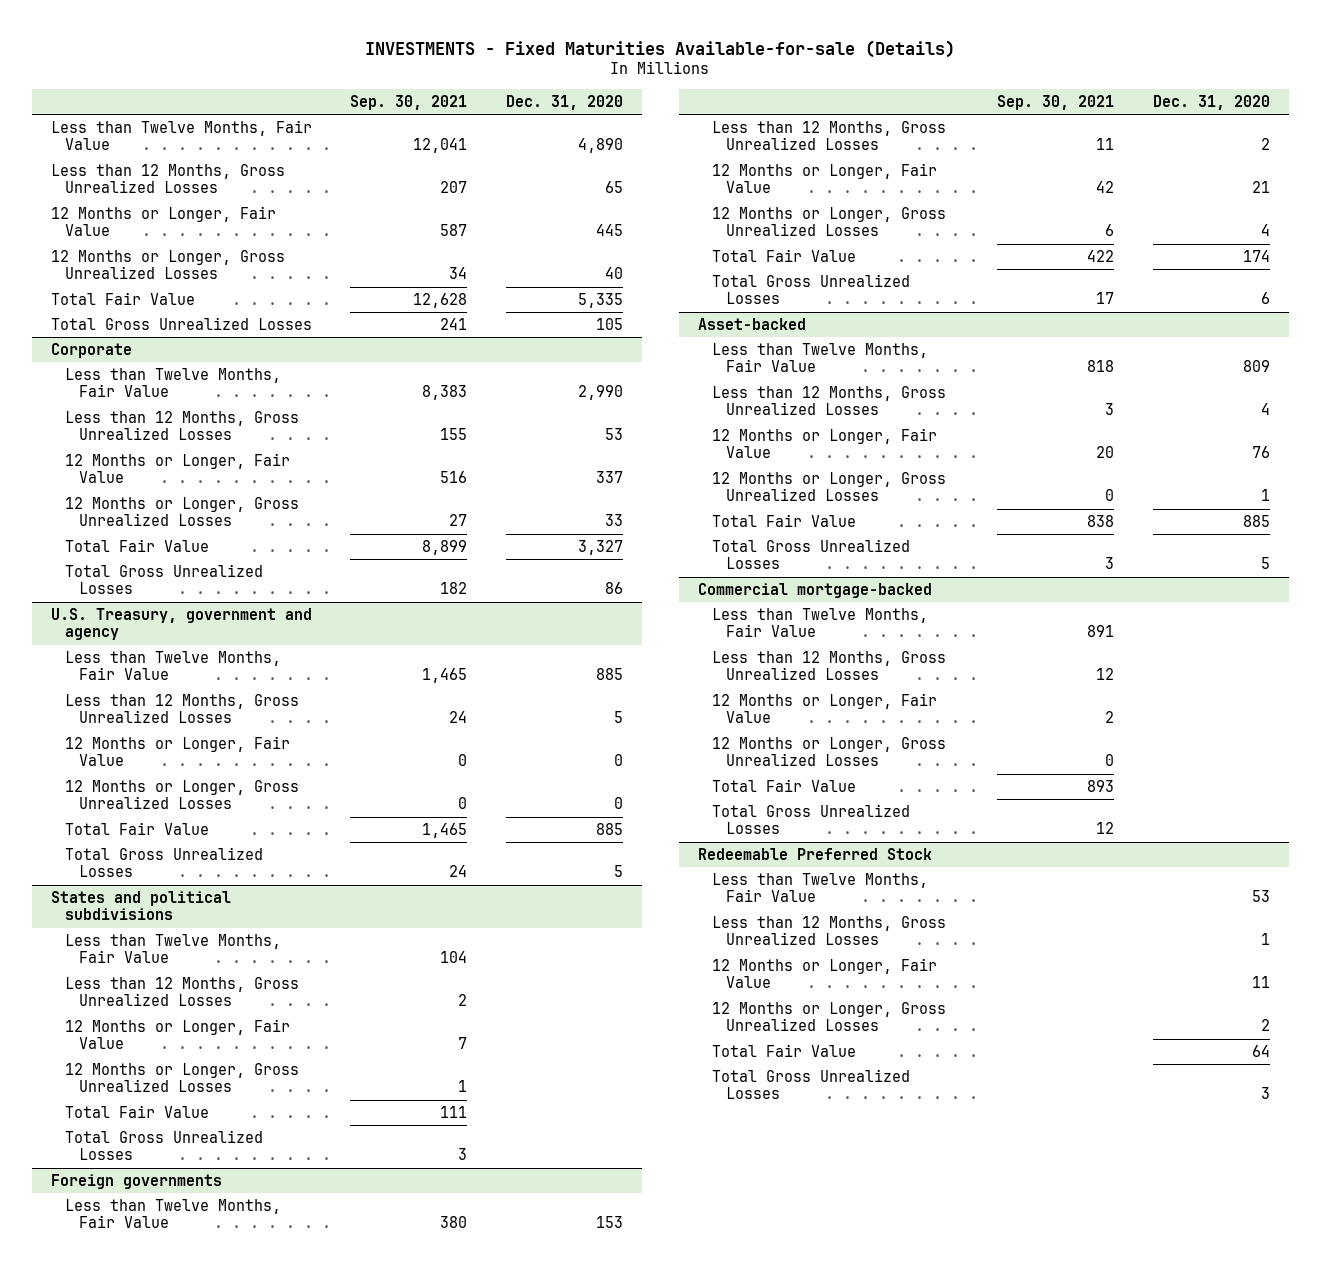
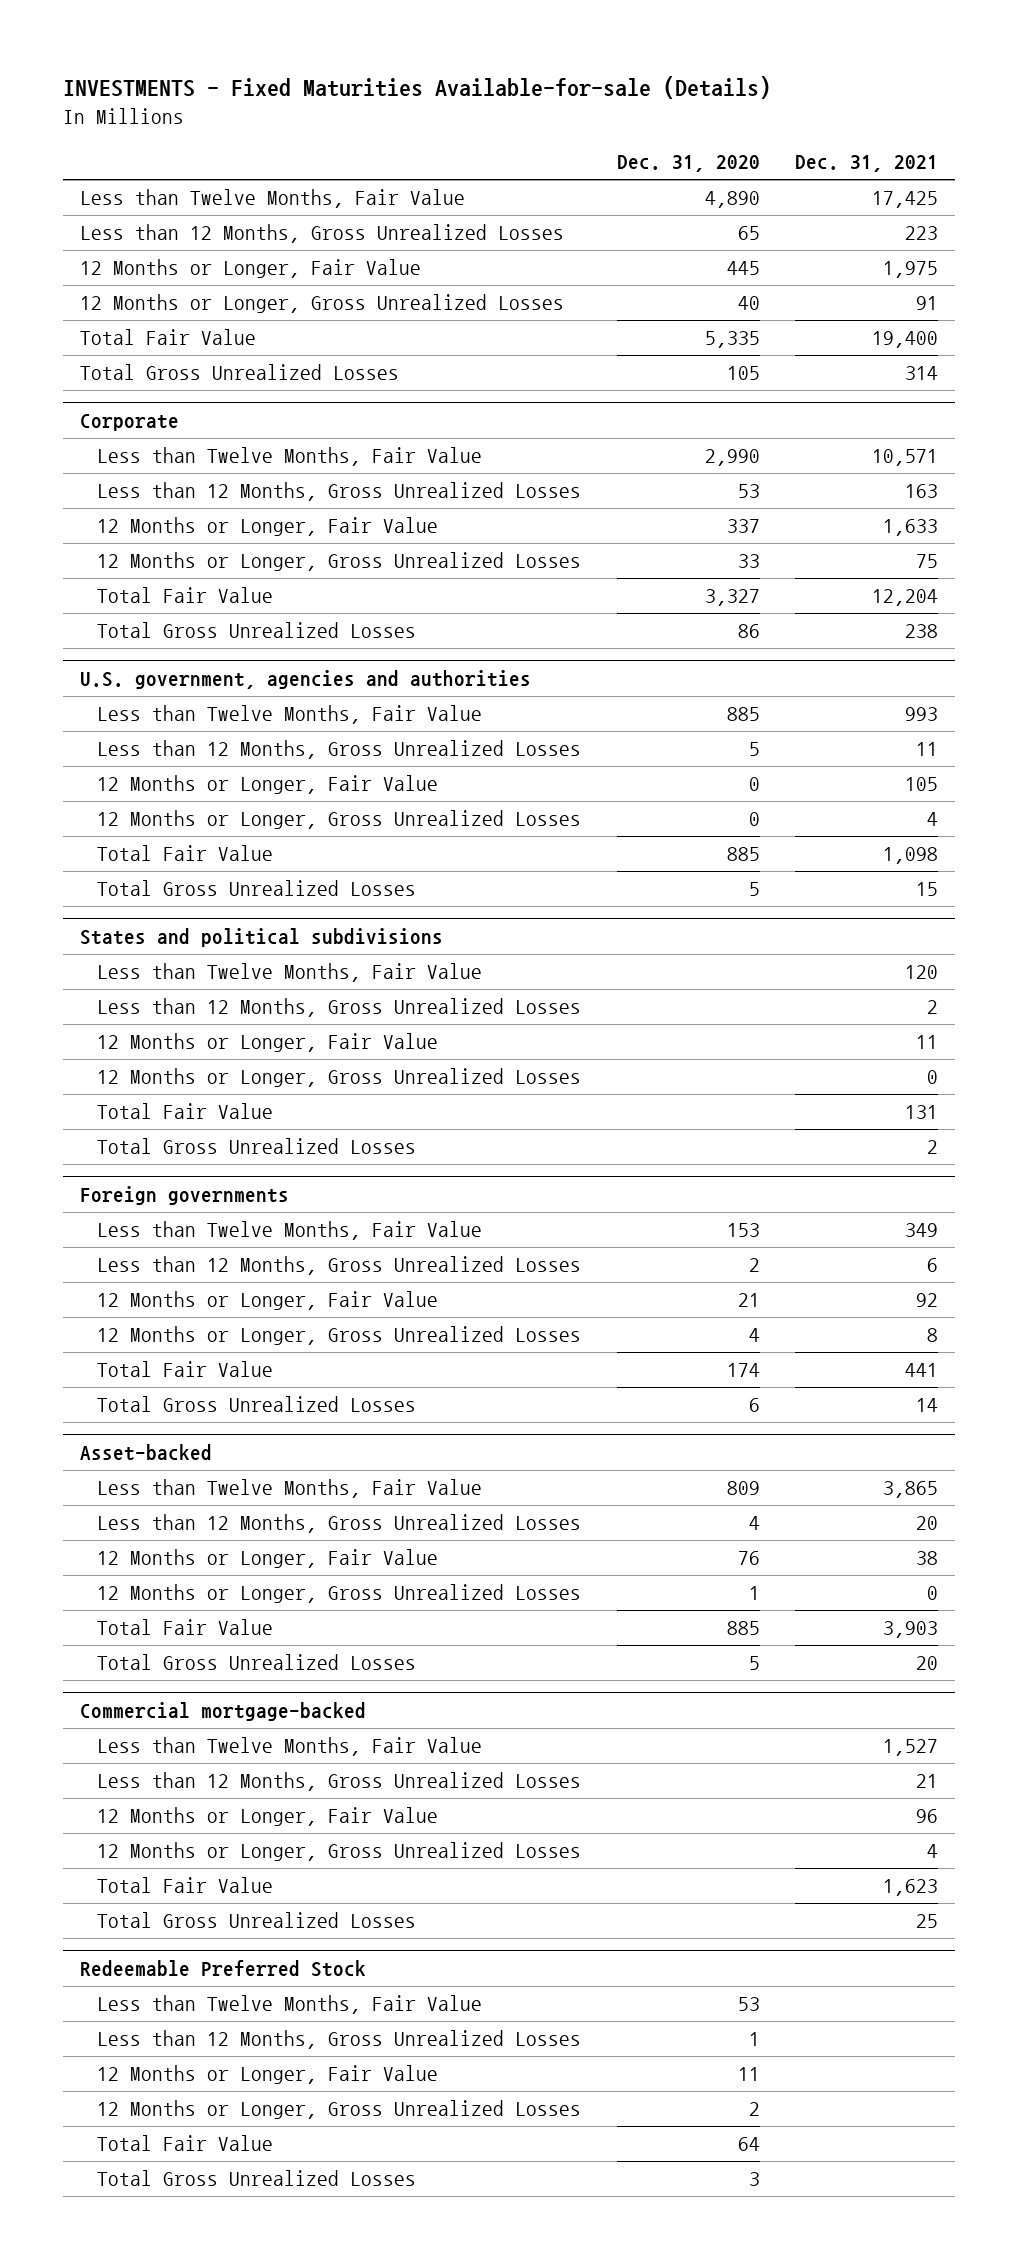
[350,94,468,110] Sep. 30, 2021 -> none
none -> [794,155,938,173] Dec. 31, 2021
[50,607,312,641] U.S. Treasury, government and agency -> [80,669,532,689] U.S. government, agencies and authorities

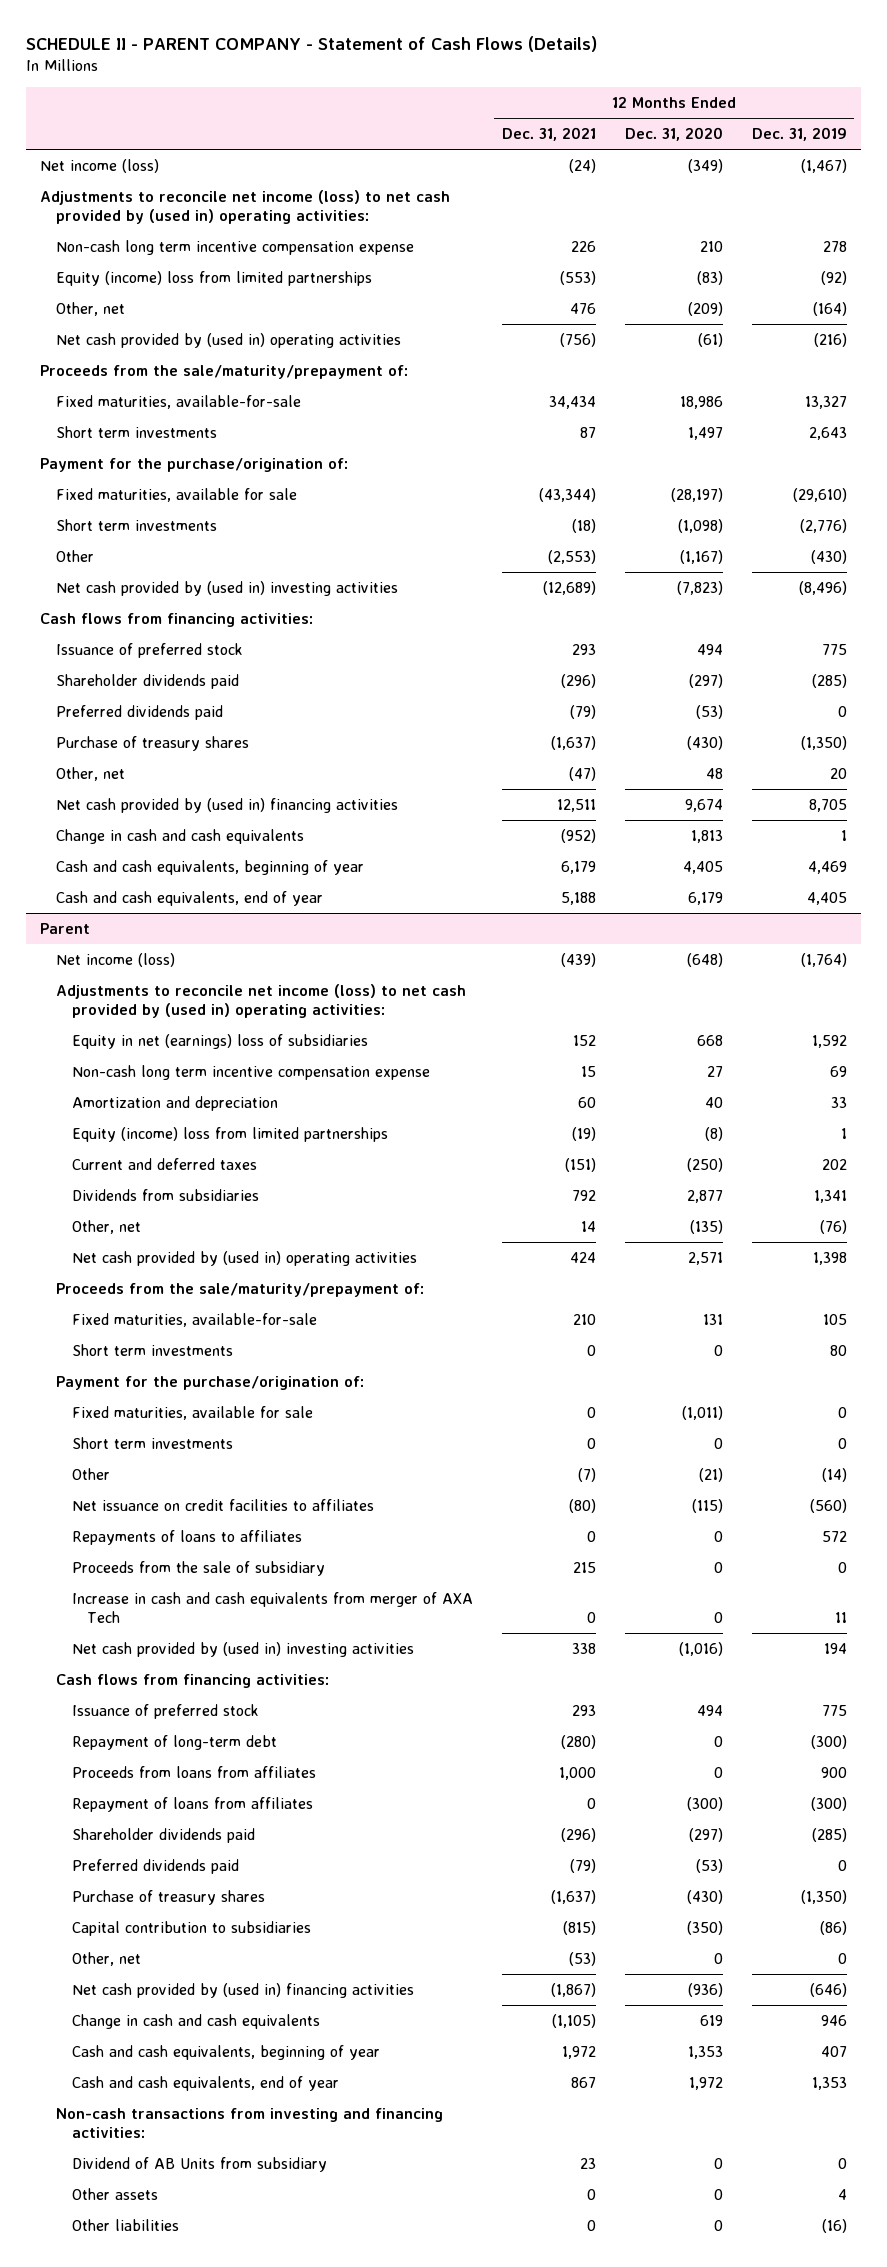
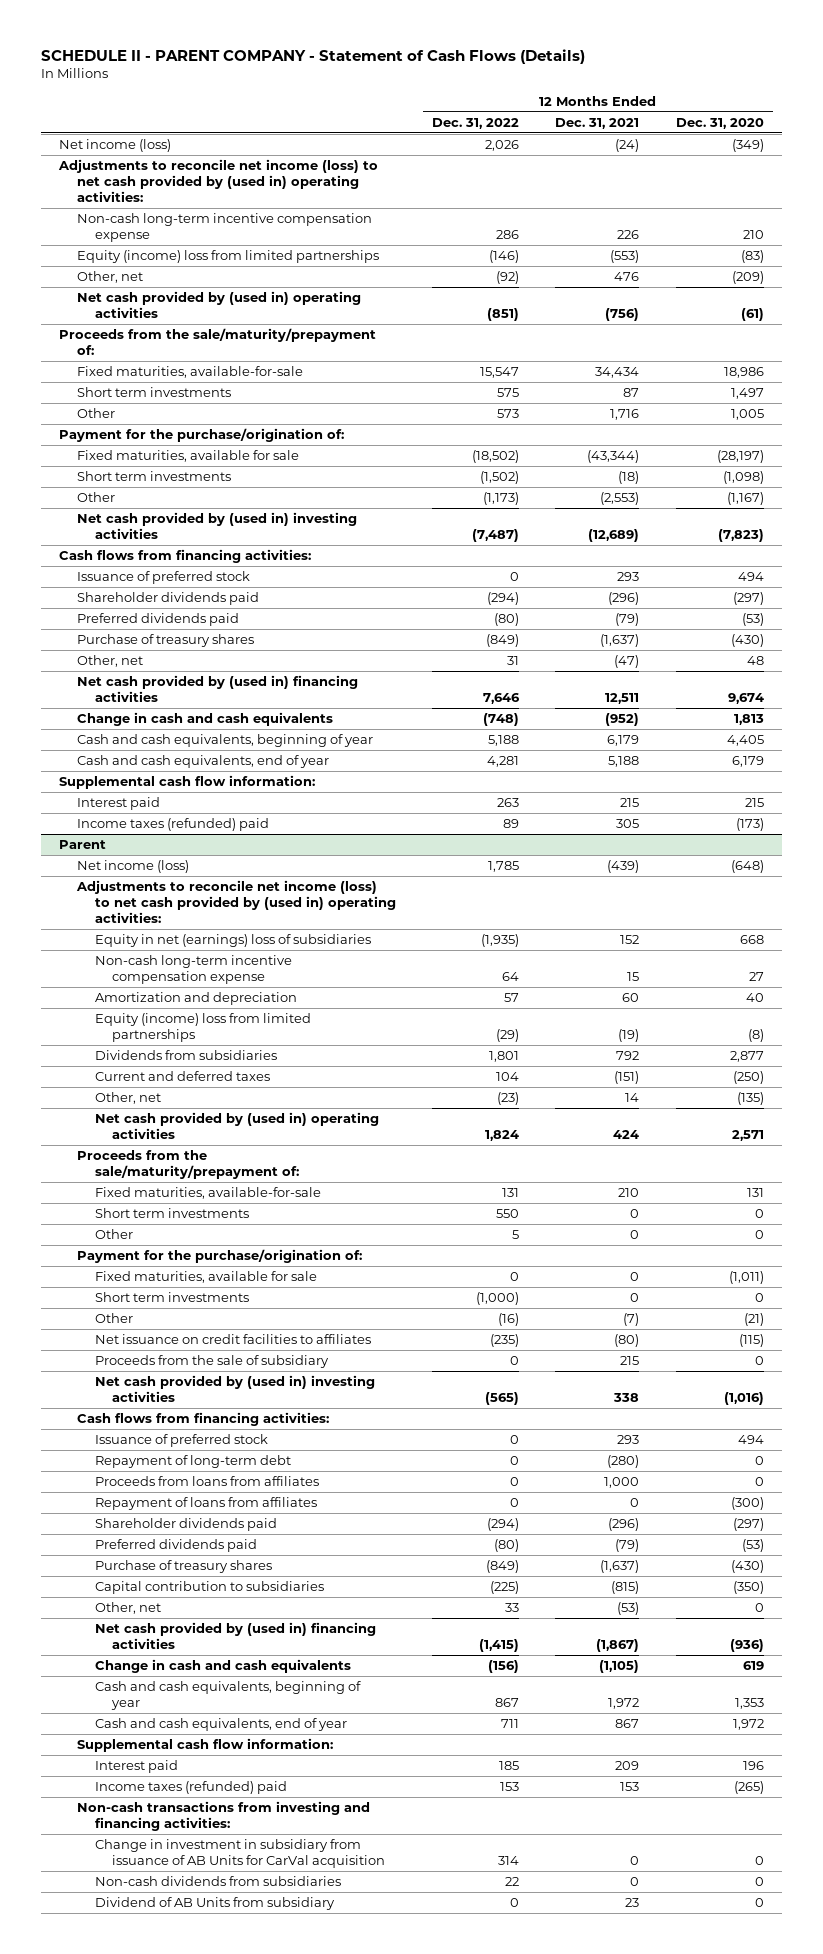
[751,127,847,142] Dec. 31, 2019 -> none
none -> [431,117,519,129] Dec. 31, 2022
[55,239,414,255] Non-cash long term incentive compensation expense -> [76,212,372,243] Non-cash long-term incentive compensation expense
none -> [76,407,115,418] Other
none -> [59,774,316,789] Supplemental cash flow information:
none -> [76,796,160,810] Interest paid
none -> [76,817,269,831] Income taxes (refunded) paid
[71,1064,430,1080] Non-cash long term incentive compensation expense -> [94,954,292,985] Non-cash long-term incentive compensation expense
[71,1157,257,1170] Current and deferred taxes -> [94,1070,270,1081] Current and deferred taxes
none -> [94,1228,133,1239] Other
[71,1529,302,1545] Repayments of loans to affiliates -> none
[71,1591,473,1623] Increase in cash and cash equivalents from merger of AXA Tech -> none
none -> [76,1737,333,1752] Supplemental cash flow information:
none -> [94,1759,178,1773] Interest paid
none -> [94,1780,287,1794] Income taxes (refunded) paid
none -> [94,1838,386,1869] Change in investment in subsidiary from issuance of AB Units for CarVal acquisition
none -> [94,1875,341,1886] Non-cash dividends from subsidiaries
[71,2187,158,2200] Other assets -> none
[71,2218,179,2231] Other liabilities -> none

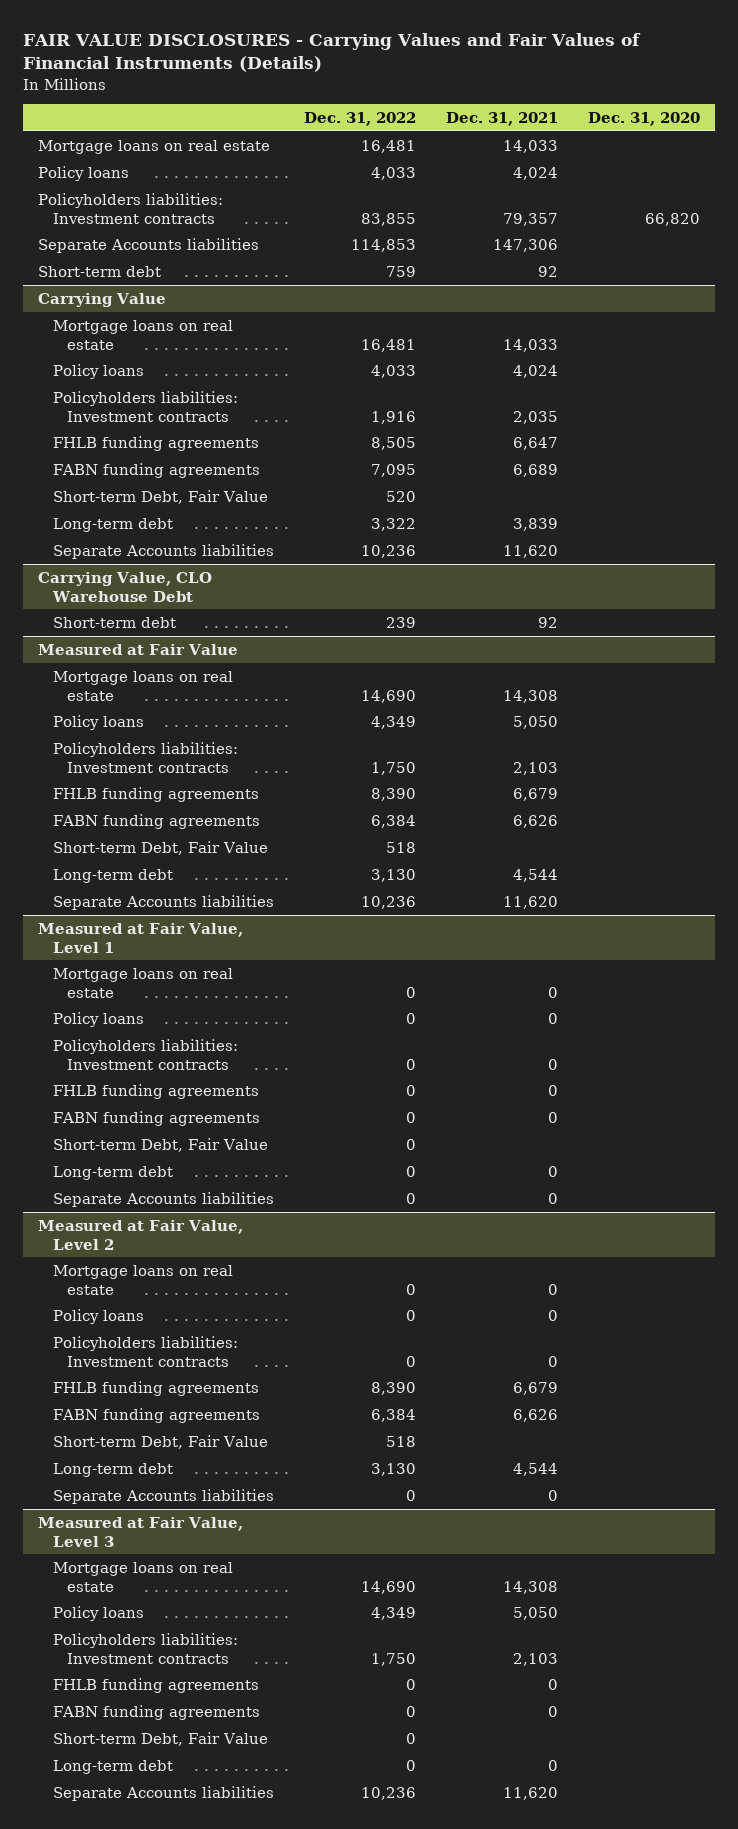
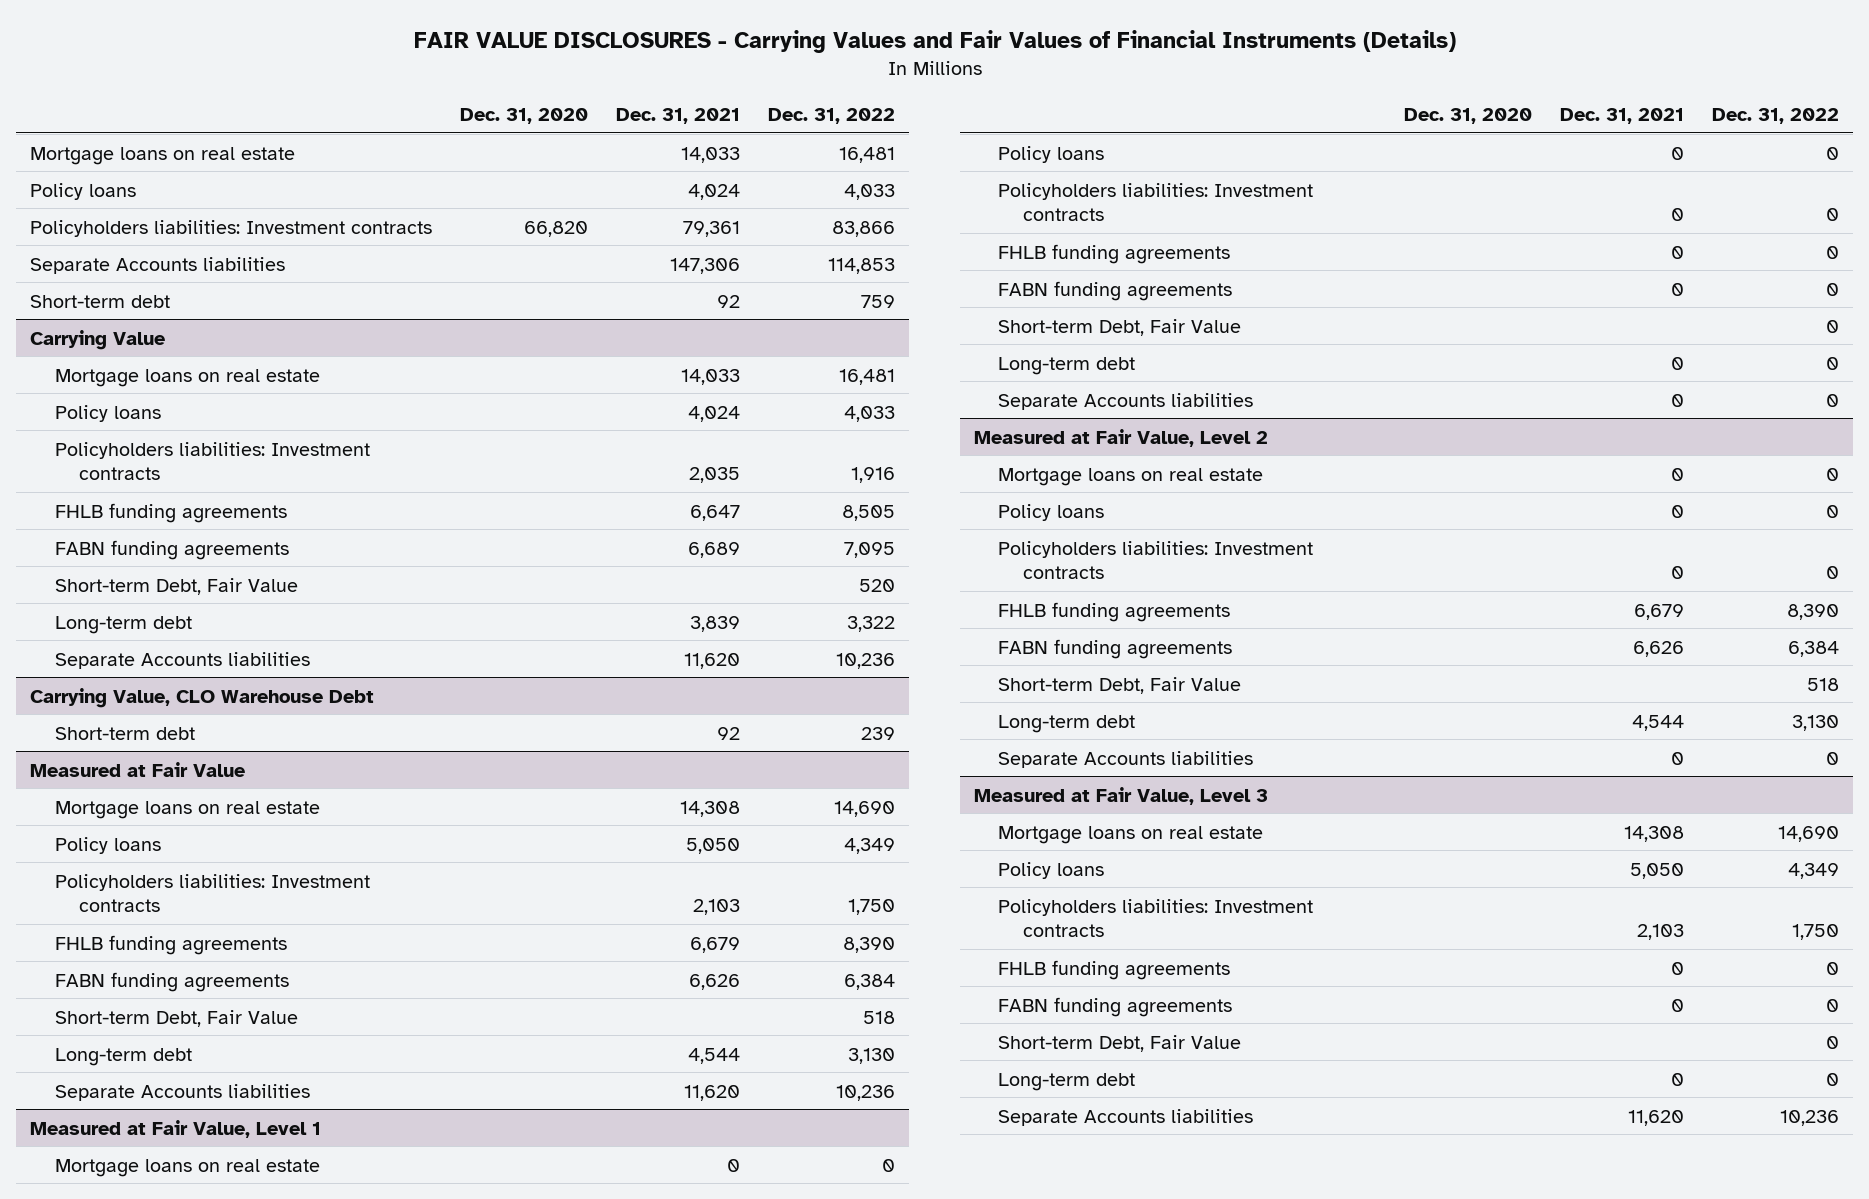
[360,212,416,226] 83,855 -> [832,220,896,237] 83,866
[502,212,558,226] 79,357 -> [683,220,741,237] 79,361

